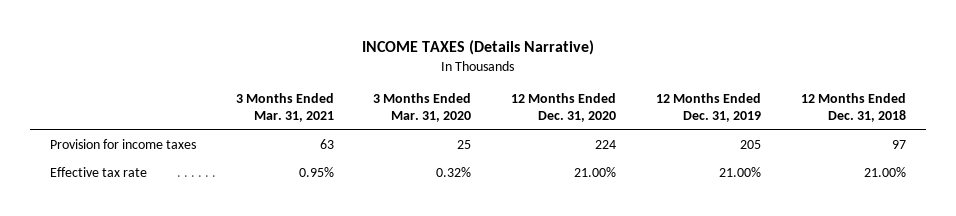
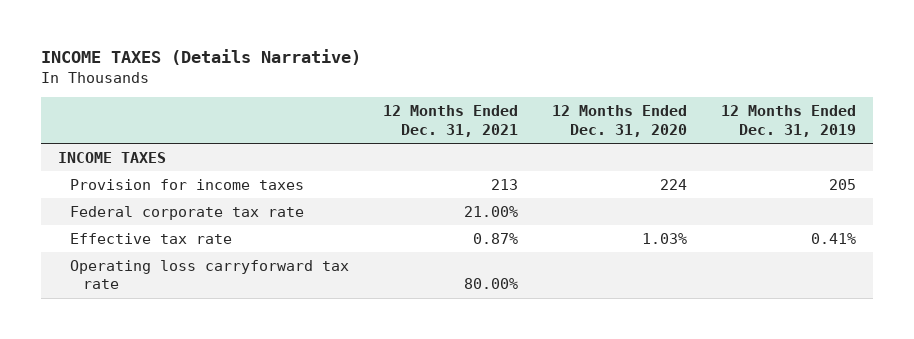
[235,93,334,122] 3 Months Ended Mar. 31, 2021 -> none
[373,93,472,122] 3 Months Ended Mar. 31, 2020 -> none
[800,93,906,122] 12 Months Ended Dec. 31, 2018 -> none
none -> [383,105,519,137] 12 Months Ended Dec. 31, 2021
none -> [58,151,167,163] INCOME TAXES
none -> [70,205,305,220] Federal corporate tax rate
[574,166,617,177] 21.00% -> [641,232,687,244] 1.03%
[718,166,761,177] 21.00% -> [810,232,856,244] 0.41%
none -> [70,259,350,290] Operating loss carryforward tax rate

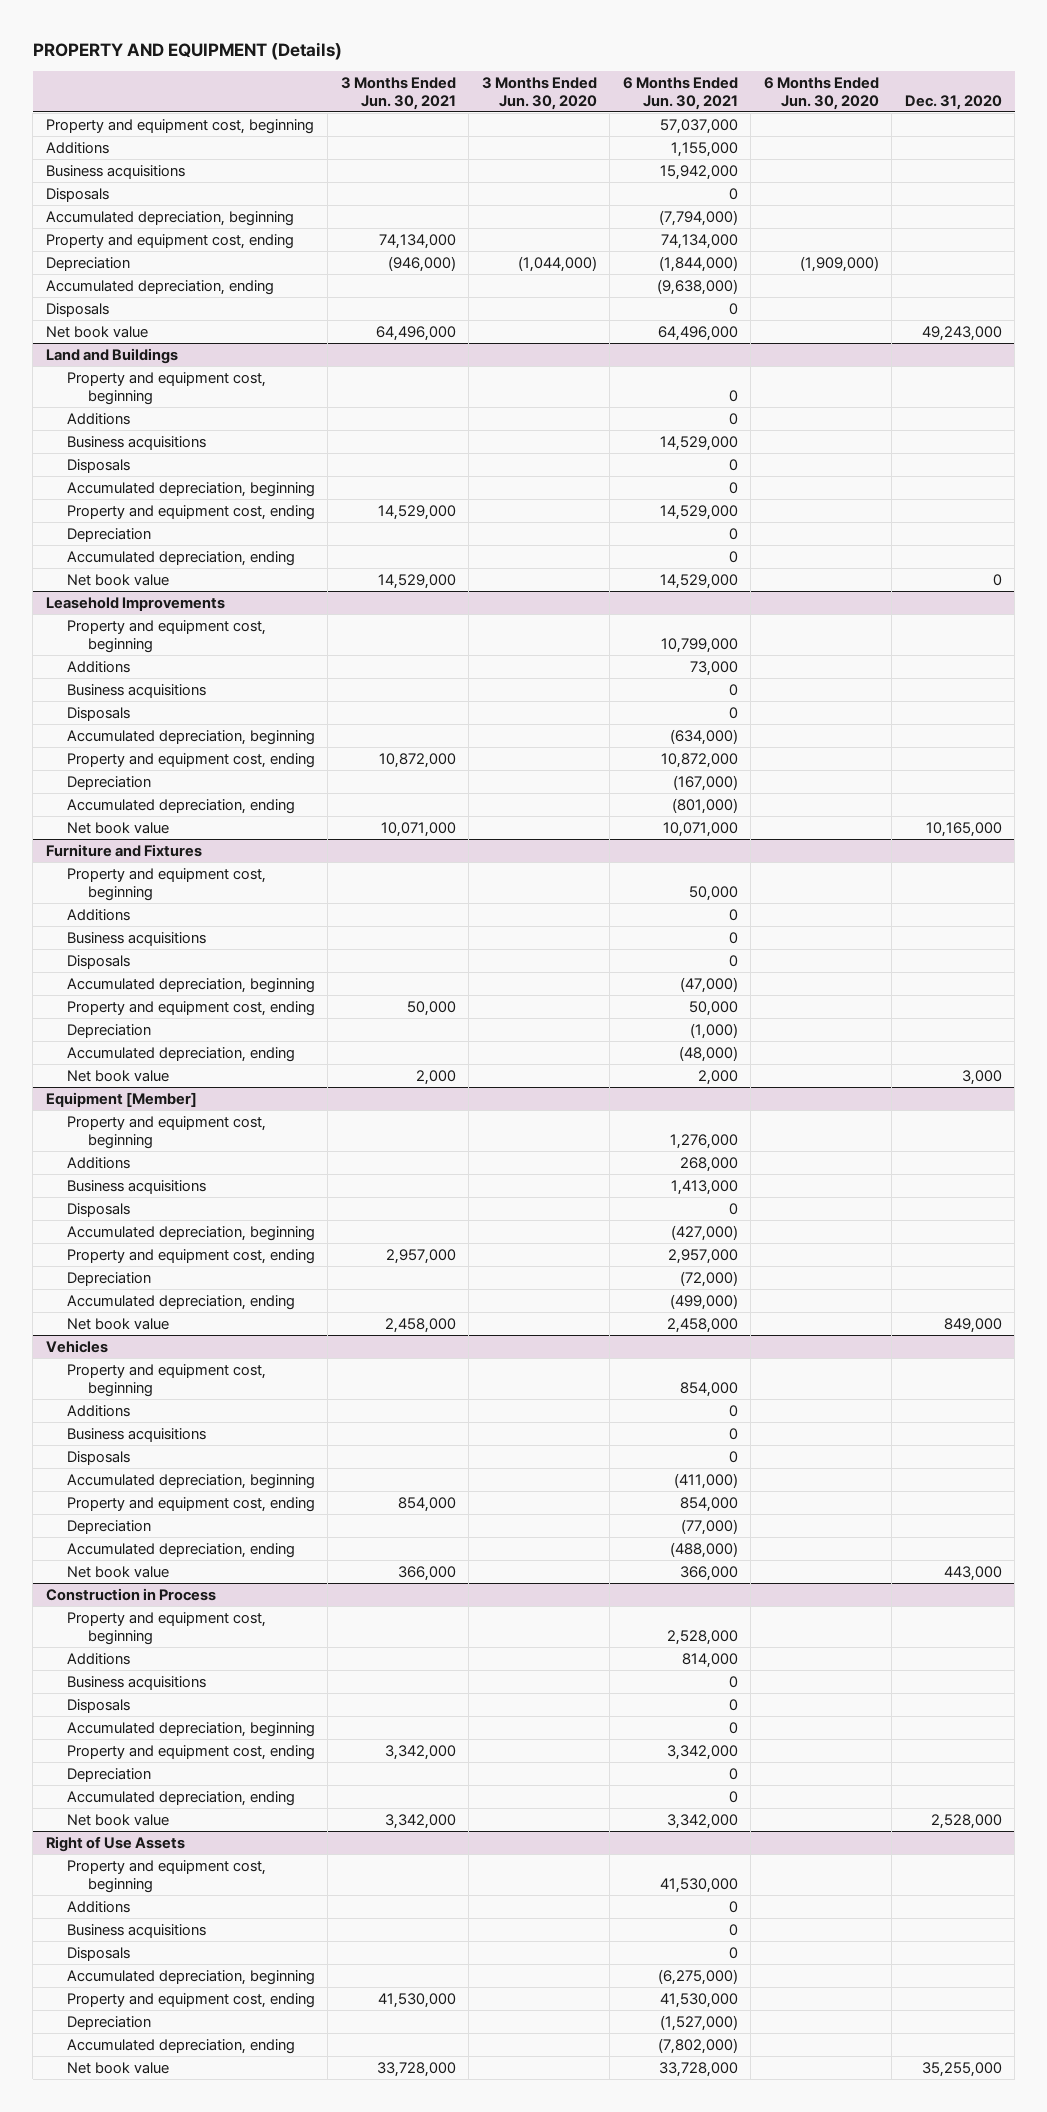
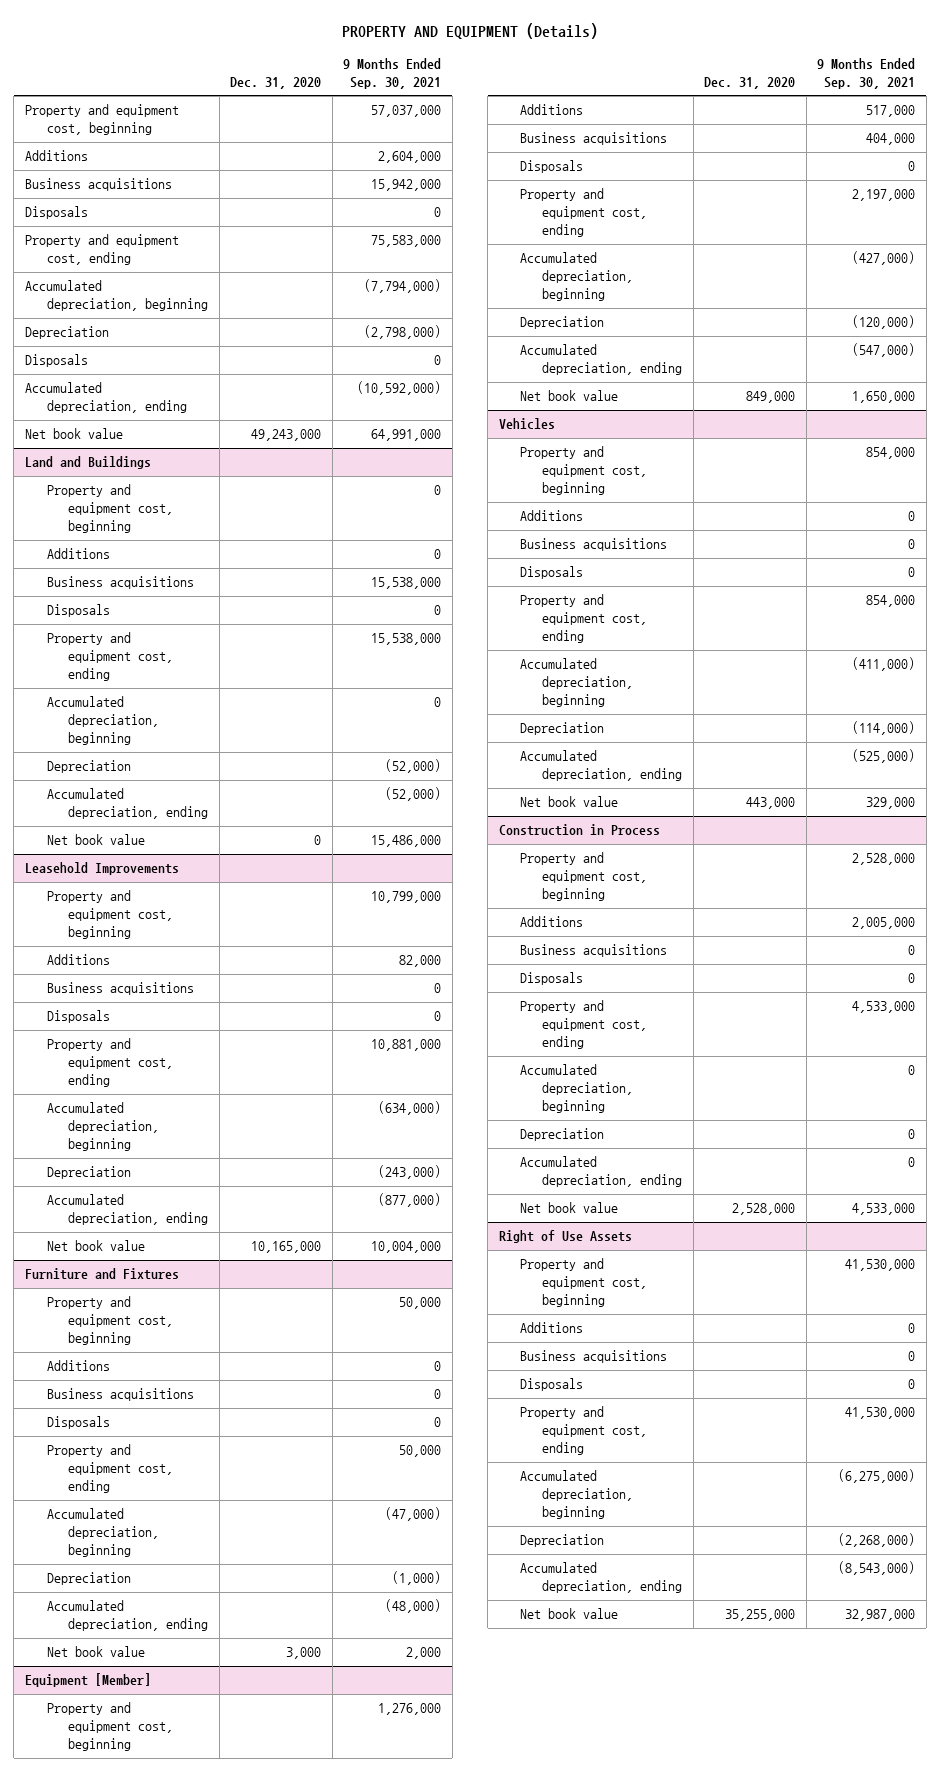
[340,76,456,110] 3 Months Ended Jun. 30, 2021 -> none
[481,76,597,110] 3 Months Ended Jun. 30, 2020 -> none
[622,76,738,110] 6 Months Ended Jun. 30, 2021 -> none
[763,76,879,110] 6 Months Ended Jun. 30, 2020 -> none
none -> [343,57,442,90] 9 Months Ended Sep. 30, 2021
[45,210,294,226] Accumulated depreciation, beginning -> [24,280,208,312] Accumulated depreciation, beginning
[45,279,274,295] Accumulated depreciation, ending -> [24,382,187,414] Accumulated depreciation, ending
[66,481,315,497] Accumulated depreciation, beginning -> [46,696,160,746] Accumulated depreciation, beginning
[66,729,315,745] Accumulated depreciation, beginning -> [46,1102,160,1152] Accumulated depreciation, beginning
[66,977,315,993] Accumulated depreciation, beginning -> [46,1508,160,1558] Accumulated depreciation, beginning
[66,1225,315,1241] Accumulated depreciation, beginning -> [520,252,634,302] Accumulated depreciation, beginning
[66,1473,315,1489] Accumulated depreciation, beginning -> [520,658,634,708] Accumulated depreciation, beginning
[66,1721,315,1737] Accumulated depreciation, beginning -> [520,1064,634,1114] Accumulated depreciation, beginning
[66,1969,315,1985] Accumulated depreciation, beginning -> [520,1470,634,1520] Accumulated depreciation, beginning

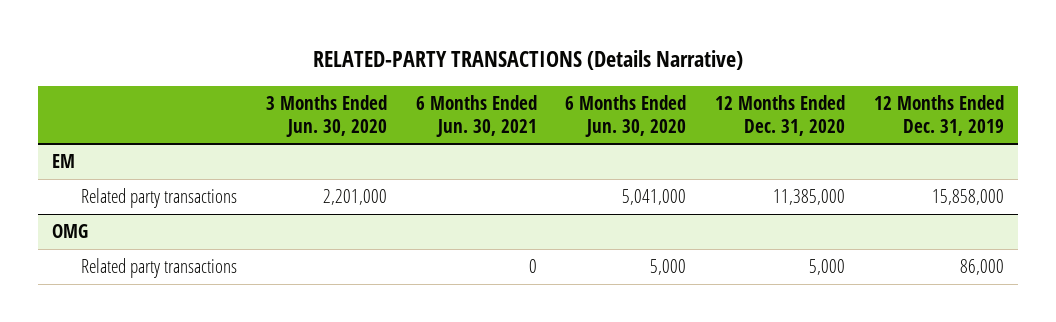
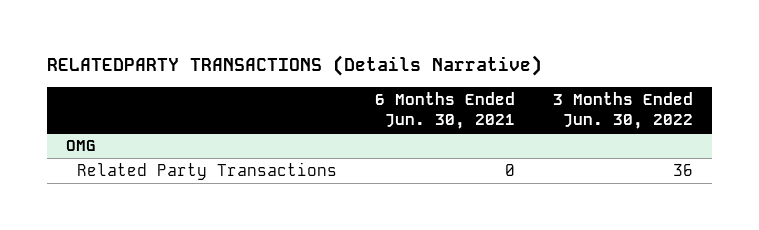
[312,49,743,70] RELATED-PARTY TRANSACTIONS (Details Narrative) -> [46,55,542,77] RELATEDPARTY TRANSACTIONS (Details Narrative)
[265,94,387,137] 3 Months Ended Jun. 30, 2020 -> none
[565,94,687,137] 6 Months Ended Jun. 30, 2020 -> none
[715,94,846,136] 12 Months Ended Dec. 31, 2020 -> none
[873,94,1004,136] 12 Months Ended Dec. 31, 2019 -> none
none -> [553,92,694,129] 3 Months Ended Jun. 30, 2022
[51,153,75,168] EM -> none
[81,187,238,208] Related party transactions -> none
[81,257,238,278] Related party transactions -> [77,162,338,181] Related Party Transactions

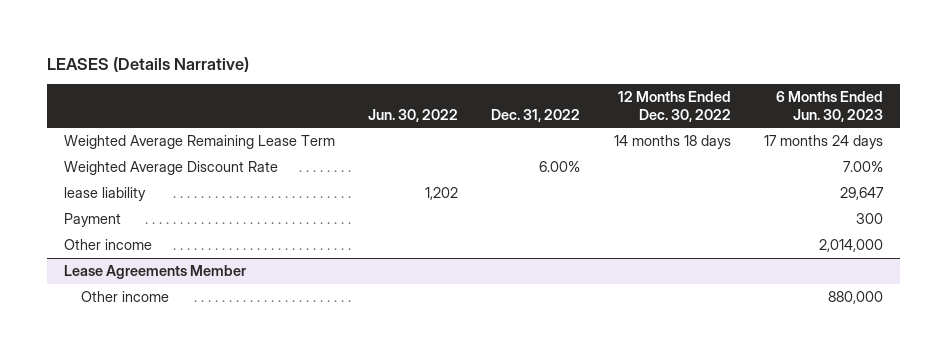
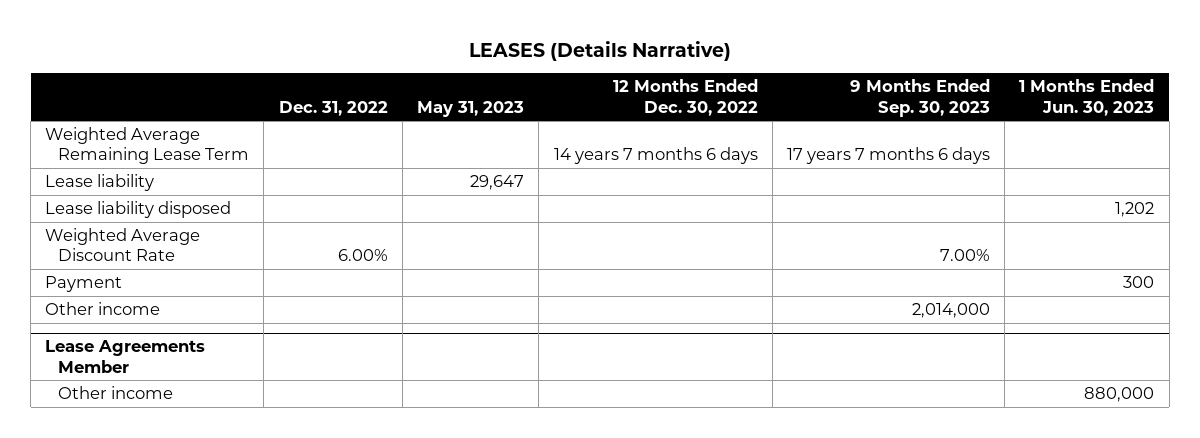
[368,108,459,122] Jun. 30, 2022 -> none
[775,91,883,122] 6 Months Ended Jun. 30, 2023 -> none
none -> [417,100,525,117] May 31, 2023
none -> [850,79,991,117] 9 Months Ended Sep. 30, 2023
none -> [1019,79,1155,116] 1 Months Ended Jun. 30, 2023
[613,135,731,150] 14 months 18 days -> [553,147,758,165] 14 years 7 months 6 days
none -> [45,174,155,192] Lease liability
none -> [45,201,232,219] Lease liability disposed
[63,187,146,202] lease liability -> none

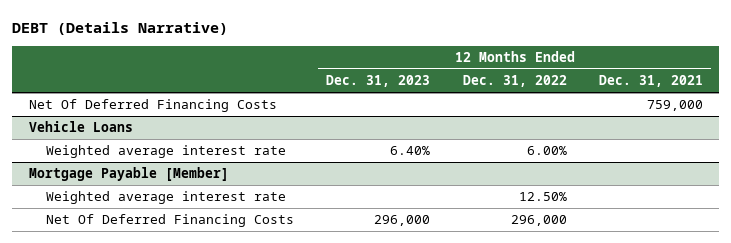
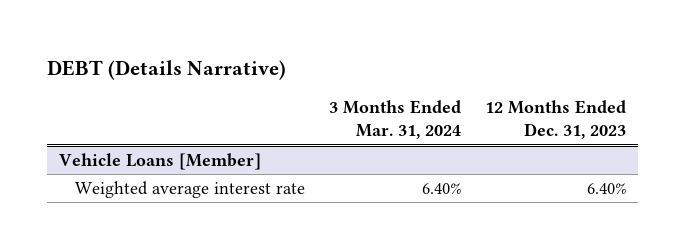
[462,75,567,88] Dec. 31, 2022 -> none
[598,75,703,88] Dec. 31, 2021 -> none
none -> [329,99,462,140] 3 Months Ended Mar. 31, 2024
[28,99,277,113] Net Of Deferred Financing Costs -> none
[28,121,133,133] Vehicle Loans -> [58,153,261,171] Vehicle Loans [Member]
[28,167,229,182] Mortgage Payable [Member] -> none
[46,191,287,205] Weighted average interest rate -> none
[46,214,295,228] Net Of Deferred Financing Costs -> none

